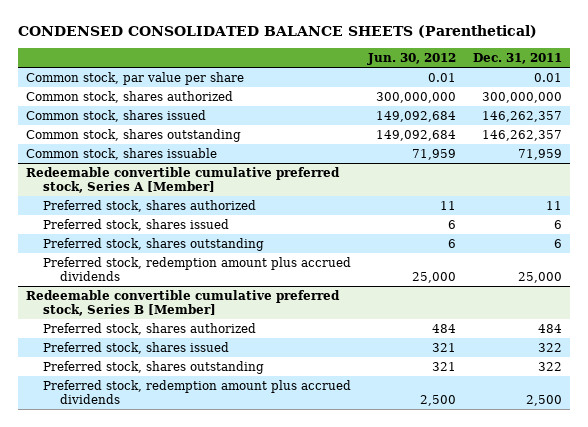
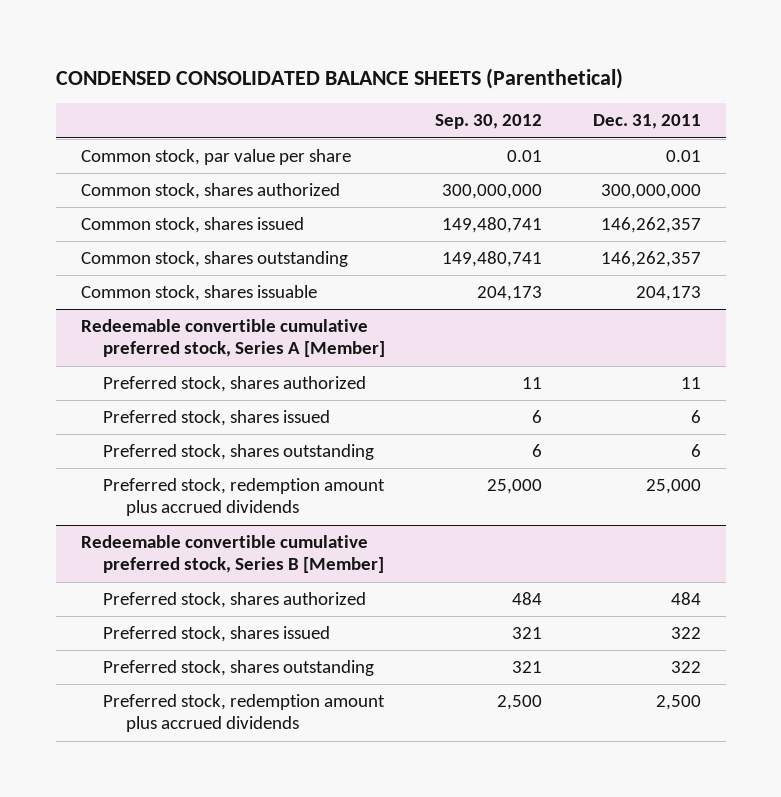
[366,53,456,66] Jun. 30, 2012 -> none
none -> [435,114,543,130] Sep. 30, 2012
[517,149,562,161] 71,959 -> [635,286,701,302] 204,173

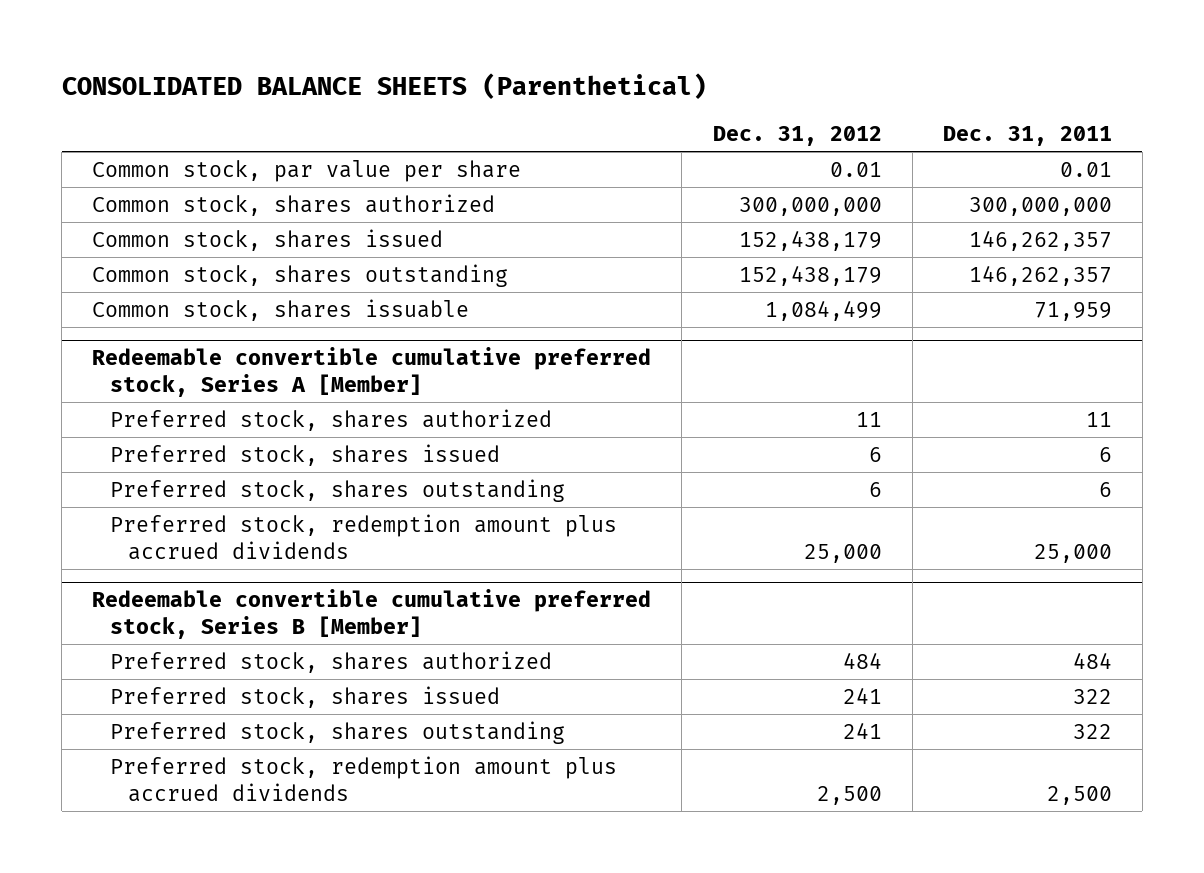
[55,67,623,89] CONDENSED CONSOLIDATED BALANCE SHEETS (Parenthetical) -> [61,72,707,99] CONSOLIDATED BALANCE SHEETS (Parenthetical)
[435,114,543,130] Sep. 30, 2012 -> none
none -> [712,125,882,146] Dec. 31, 2012
[635,286,701,302] 204,173 -> [1033,302,1112,322] 71,959

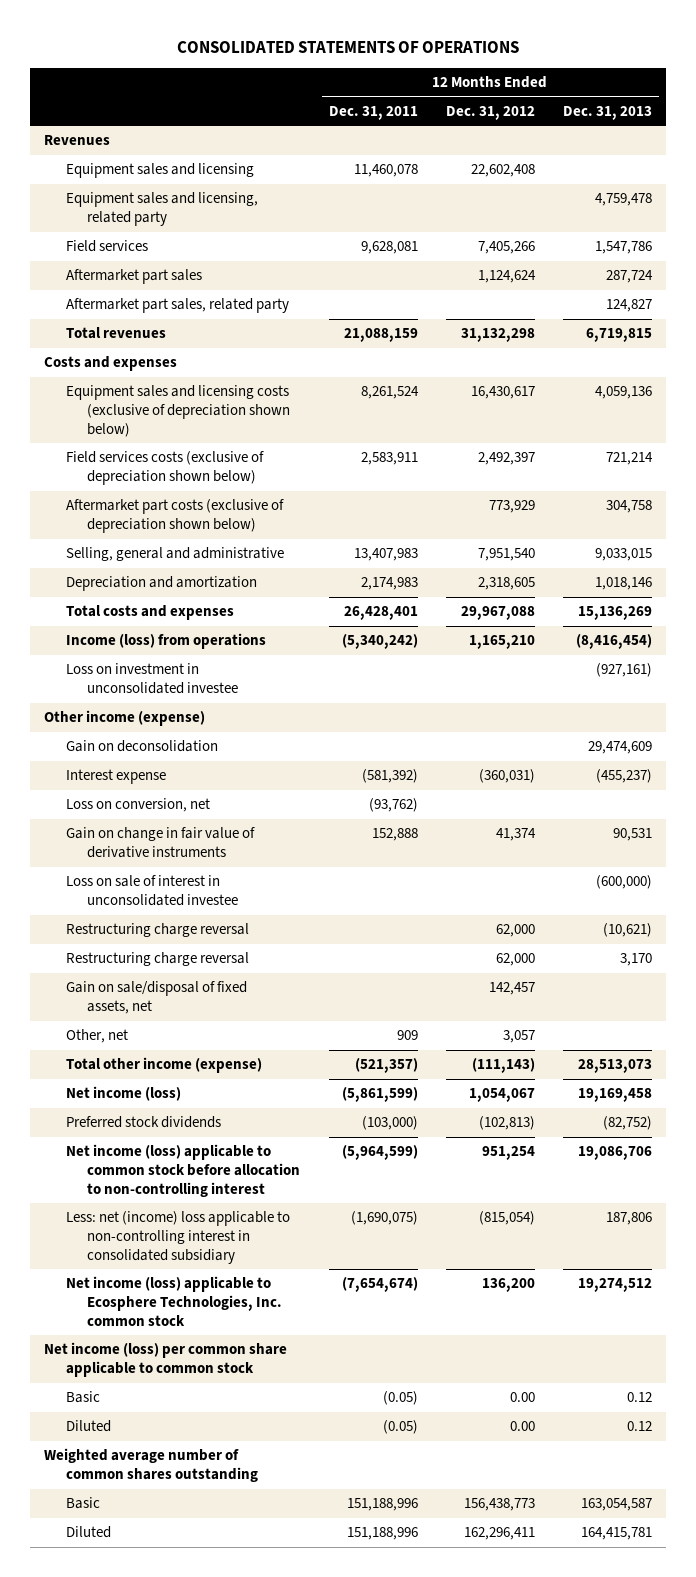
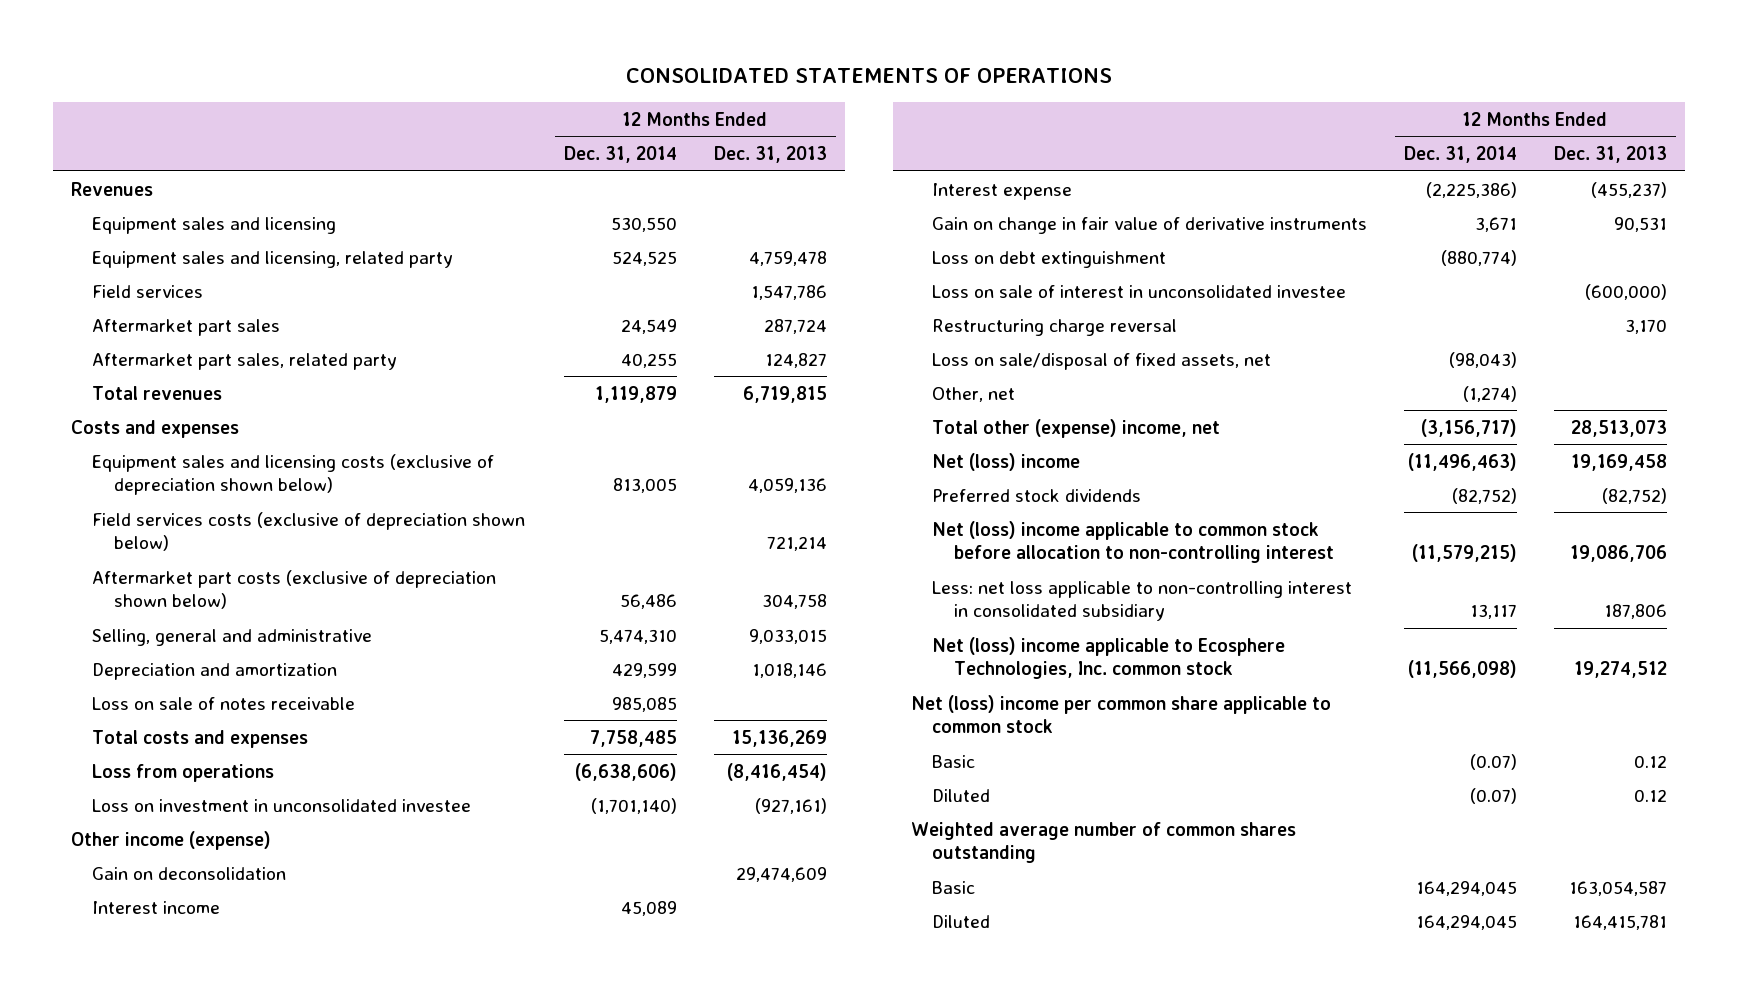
[328,105,418,120] Dec. 31, 2011 -> none
[445,105,535,120] Dec. 31, 2012 -> none
none -> [564,146,678,164] Dec. 31, 2014
none -> [92,696,356,710] Loss on sale of notes receivable
[65,633,266,650] Income (loss) from operations -> [92,763,275,782] Loss from operations
none -> [92,900,221,914] Interest income
[65,798,210,813] Loss on conversion, net -> none
none -> [932,250,1167,268] Loss on debt extinguishment
[65,923,249,938] Restructuring charge reversal -> none
[65,981,247,1015] Gain on sale/disposal of fixed assets, net -> [932,352,1272,370] Loss on sale/disposal of fixed assets, net
[65,1057,262,1074] Total other income (expense) -> [932,418,1221,438] Total other (expense) income, net
[65,1086,181,1102] Net income (loss) -> [932,452,1081,471] Net (loss) income
[65,1144,301,1197] Net income (loss) applicable to common stock before allocation to non-controlling interest -> [932,520,1334,564] Net (loss) income applicable to common stock before allocation to non-controlling interest
[65,1211,290,1264] Less: net (income) loss applicable to non-controlling interest in consolidated subsidiary -> [932,580,1353,622] Less: net loss applicable to non-controlling interest in consolidated subsidiary
[65,1276,283,1326] Net income (loss) applicable to Ecosphere Technologies, Inc. common stock -> [932,636,1286,680] Net (loss) income applicable to Ecosphere Technologies, Inc. common stock
[43,1342,287,1378] Net income (loss) per common share applicable to common stock -> [911,694,1332,734] Net (loss) income per common share applicable to common stock

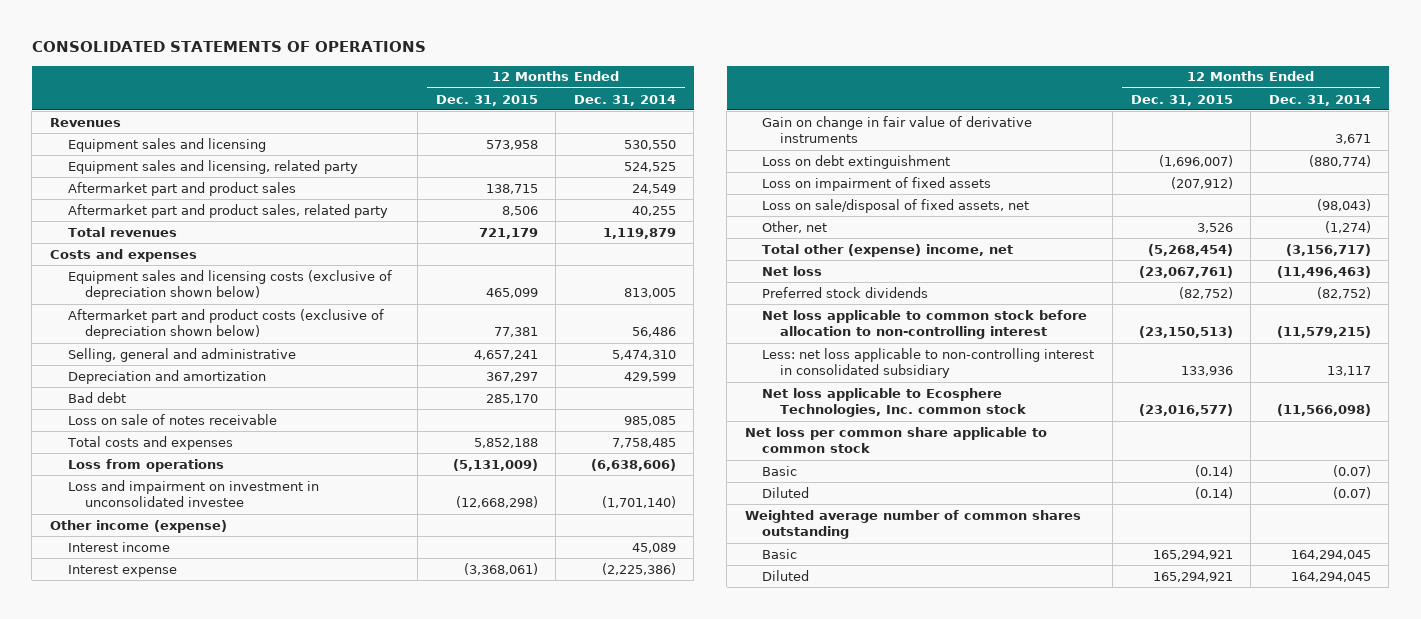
[713,146,827,164] Dec. 31, 2013 -> none
none -> [435,94,538,106] Dec. 31, 2015
[92,284,204,298] Field services -> none
[92,318,281,336] Aftermarket part sales -> [67,181,296,196] Aftermarket part and product sales
[92,352,398,370] Aftermarket part sales, related party -> [67,203,388,218] Aftermarket part and product sales, related party
[92,511,526,552] Field services costs (exclusive of depreciation shown below) -> none
[92,569,497,610] Aftermarket part costs (exclusive of depreciation shown below) -> [67,308,384,340] Aftermarket part and product costs (exclusive of depreciation shown below)
none -> [67,391,126,403] Bad debt
[92,798,472,812] Loss on investment in unconsolidated investee -> [67,479,319,508] Loss and impairment on investment in unconsolidated investee
[92,866,287,880] Gain on deconsolidation -> none
[932,284,1347,298] Loss on sale of interest in unconsolidated investee -> none
[932,318,1178,336] Restructuring charge reversal -> none
none -> [762,176,992,191] Loss on impairment of fixed assets
[932,452,1081,471] Net (loss) income -> [762,265,823,276] Net loss
[932,520,1334,564] Net (loss) income applicable to common stock before allocation to non-controlling interest -> [762,309,1088,340] Net loss applicable to common stock before allocation to non-controlling interest
[932,636,1286,680] Net (loss) income applicable to Ecosphere Technologies, Inc. common stock -> [762,387,1027,418] Net loss applicable to Ecosphere Technologies, Inc. common stock
[911,694,1332,734] Net (loss) income per common share applicable to common stock -> [744,426,1047,454] Net loss per common share applicable to common stock

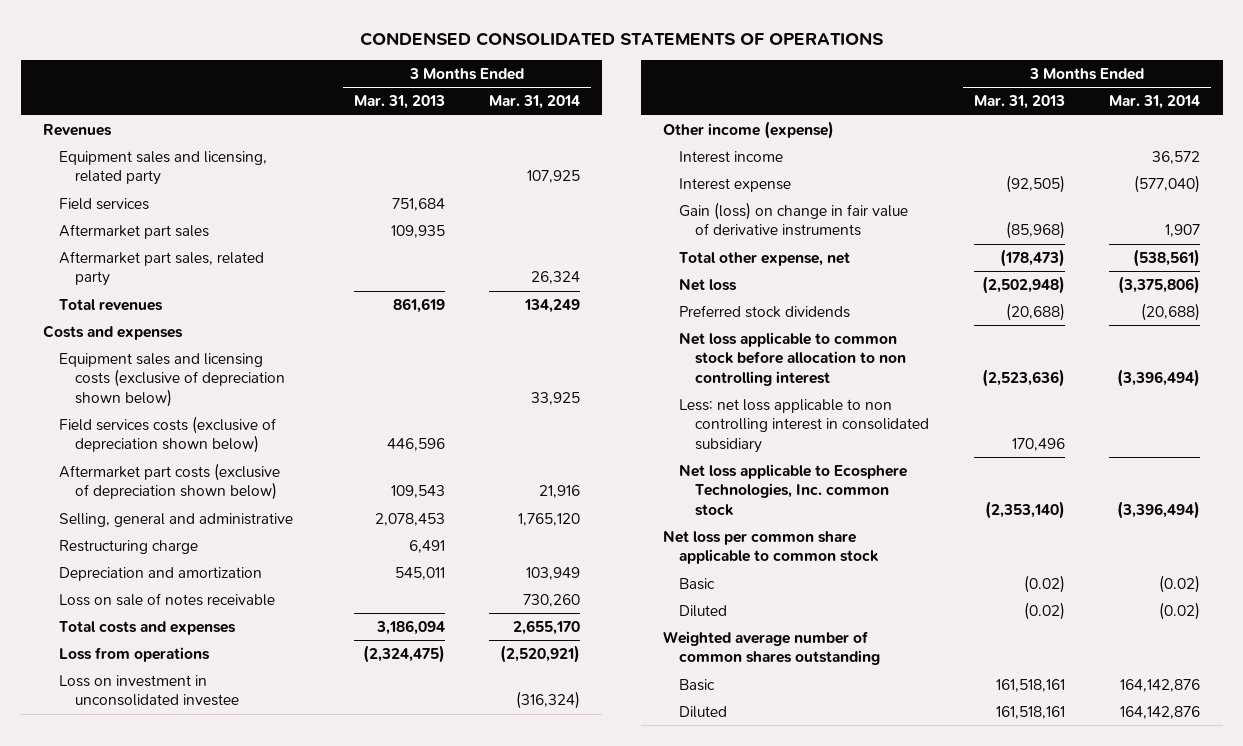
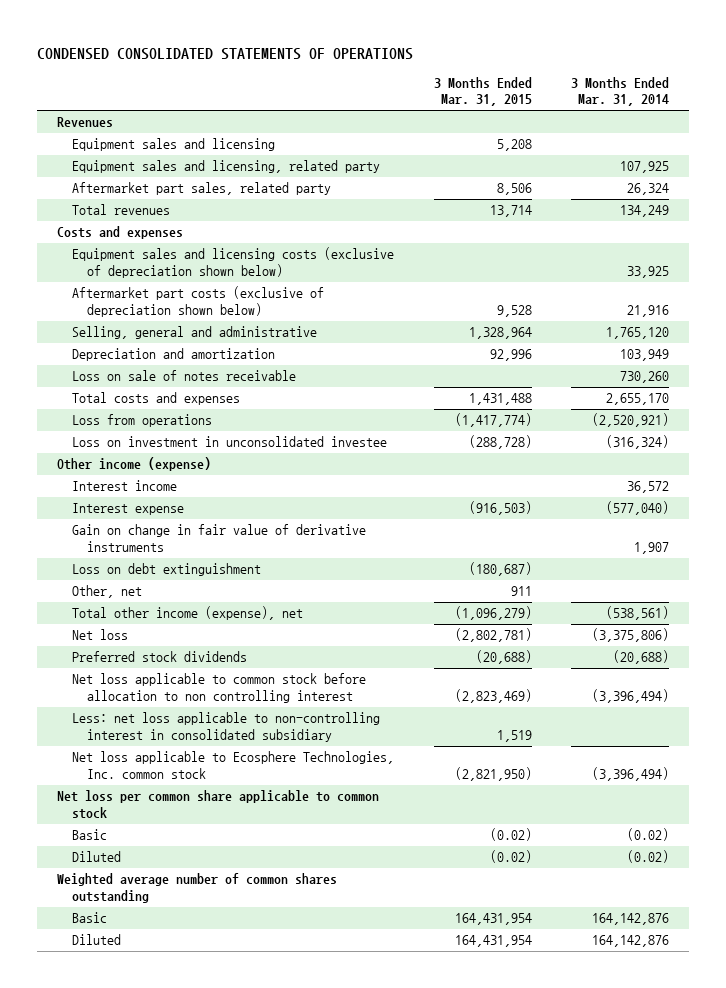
[353,95,445,110] Mar. 31, 2013 -> none
none -> [433,76,532,107] 3 Months Ended Mar. 31, 2015
none -> [72,138,276,152] Equipment sales and licensing
[59,197,150,210] Field services -> none
[59,223,210,239] Aftermarket part sales -> none
[59,415,277,454] Field services costs (exclusive of depreciation shown below) -> none
[59,539,199,554] Restructuring charge -> none
[679,201,909,237] Gain (loss) on change in fair value of derivative instruments -> [72,524,367,553] Gain on change in fair value of derivative instruments
none -> [72,563,262,577] Loss on debt extinguishment
none -> [72,585,143,599] Other, net
[679,251,851,266] Total other expense, net -> [72,606,304,621] Total other income (expense), net
[679,398,930,453] Less: net loss applicable to non controlling interest in consolidated subsidiary -> [72,712,381,743] Less: net loss applicable to non-controlling interest in consolidated subsidiary

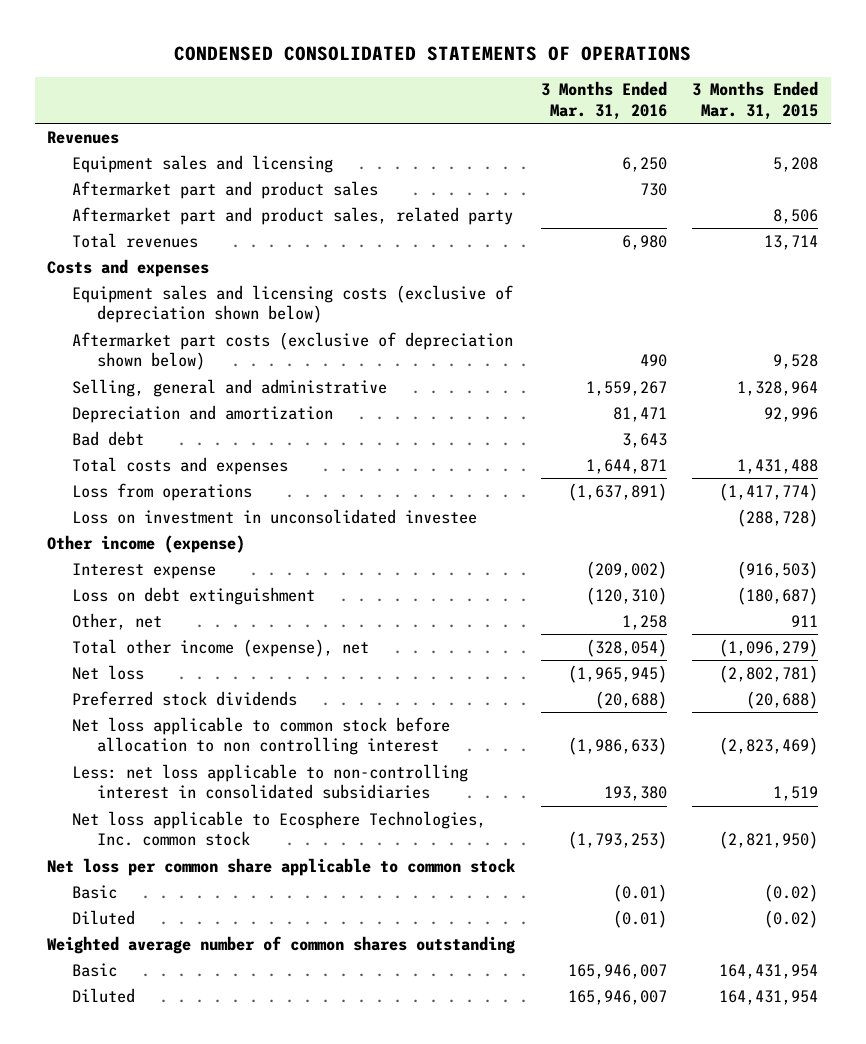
[571,76,670,107] 3 Months Ended Mar. 31, 2014 -> none
none -> [540,81,667,120] 3 Months Ended Mar. 31, 2016
[72,160,381,174] Equipment sales and licensing, related party -> none
none -> [72,180,379,199] Aftermarket part and product sales
[72,182,332,196] Aftermarket part sales, related party -> [72,206,514,225] Aftermarket part and product sales, related party
[72,370,297,382] Loss on sale of notes receivable -> none
none -> [72,430,145,446] Bad debt
[72,480,178,492] Interest income -> none
[72,524,367,553] Gain on change in fair value of derivative instruments -> none
[72,712,381,743] Less: net loss applicable to non-controlling interest in consolidated subsidiary -> [72,763,469,800] Less: net loss applicable to non-controlling interest in consolidated subsidiaries

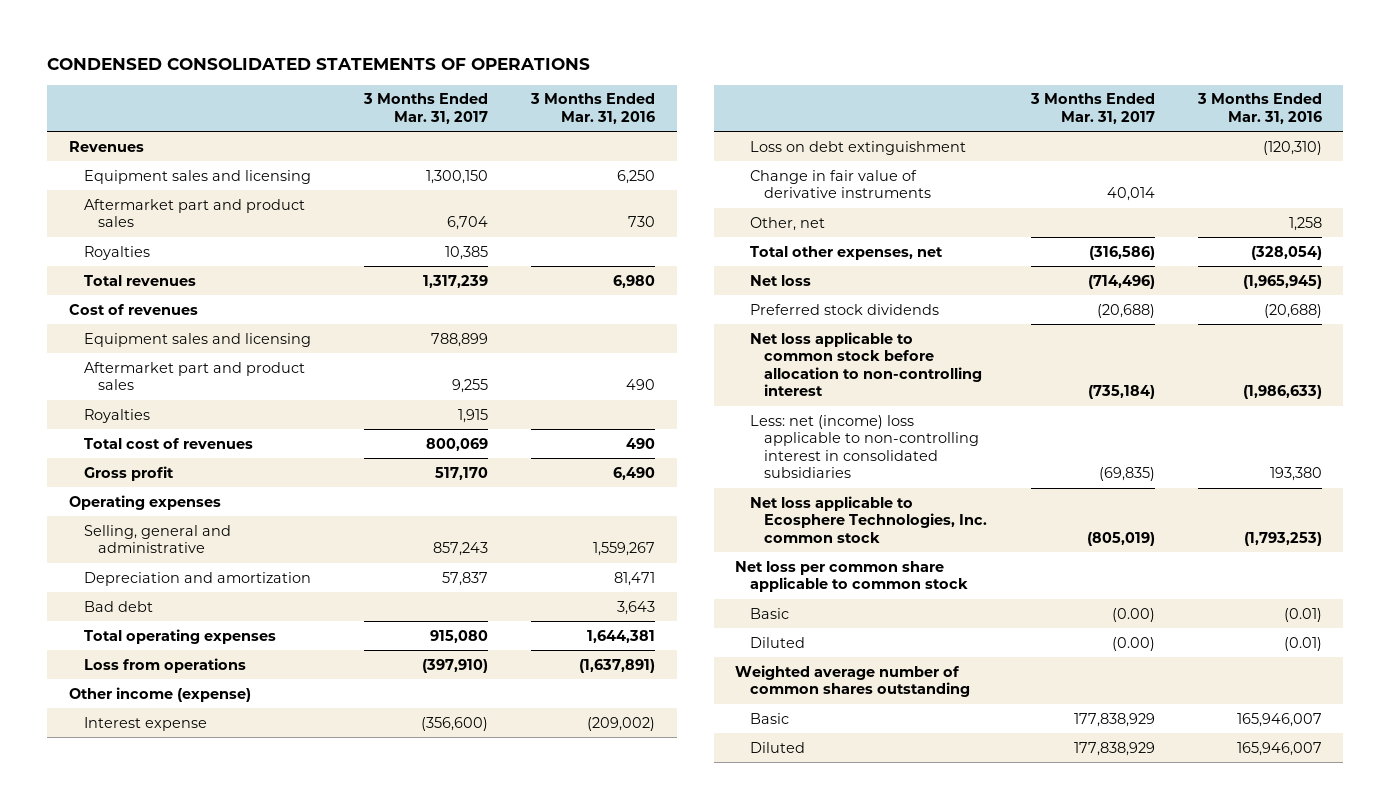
[692,81,819,120] 3 Months Ended Mar. 31, 2015 -> none
none -> [363,93,489,124] 3 Months Ended Mar. 31, 2017
[72,206,514,225] Aftermarket part and product sales, related party -> none
none -> [83,245,150,260] Royalties
[47,258,210,277] Costs and expenses -> [68,303,198,315] Cost of revenues
[72,284,514,324] Equipment sales and licensing costs (exclusive of depreciation shown below) -> [83,332,311,347] Equipment sales and licensing
[72,331,514,371] Aftermarket part costs (exclusive of depreciation shown below) -> [83,361,305,391] Aftermarket part and product sales
none -> [83,408,150,423] Royalties
none -> [83,437,253,449] Total cost of revenues
none -> [83,465,174,481] Gross profit
none -> [68,494,221,510] Operating expenses
[72,456,289,475] Total costs and expenses -> none
none -> [83,628,276,644] Total operating expenses
[72,508,478,524] Loss on investment in unconsolidated investee -> none
none -> [749,169,932,199] Change in fair value of derivative instruments
[72,638,370,657] Total other income (expense), net -> [749,245,943,260] Total other expenses, net
[72,716,451,756] Net loss applicable to common stock before allocation to non controlling interest -> [749,331,983,397] Net loss applicable to common stock before allocation to non-controlling interest
[72,763,469,800] Less: net loss applicable to non-controlling interest in consolidated subsidiaries -> [749,414,980,479] Less: net (income) loss applicable to non-controlling interest in consolidated subsidiaries

